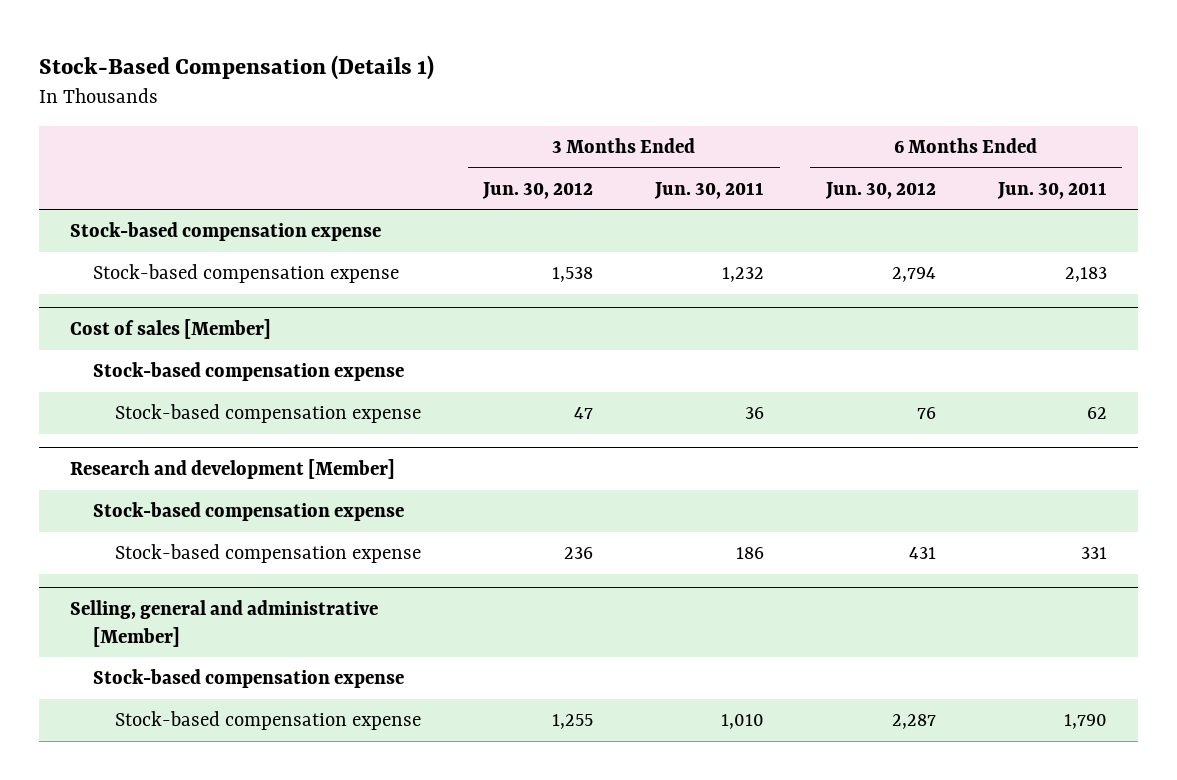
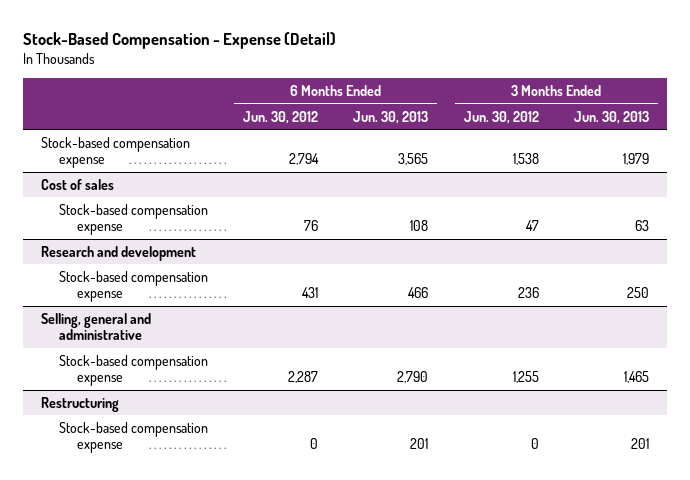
[39,54,435,80] Stock-Based Compensation (Details 1) -> [22,32,336,50] Stock-Based Compensation - Expense (Detail)
[654,181,765,199] Jun. 30, 2011 -> none
[996,181,1107,199] Jun. 30, 2011 -> none
none -> [353,110,429,124] Jun. 30, 2013
none -> [574,110,650,124] Jun. 30, 2013
[70,222,382,242] Stock-based compensation expense -> none
[92,362,404,382] Stock-based compensation expense -> none
[70,319,272,340] Cost of sales [Member] -> [40,178,114,190] Cost of sales
[92,502,404,522] Stock-based compensation expense -> none
[70,459,396,480] Research and development [Member] -> [40,245,196,261] Research and development
[92,669,404,689] Stock-based compensation expense -> none
[70,600,379,647] Selling, general and administrative [Member] -> [40,312,151,341] Selling, general and administrative
none -> [40,396,119,412] Restructuring
none -> [58,421,208,454] Stock-based compensation expense

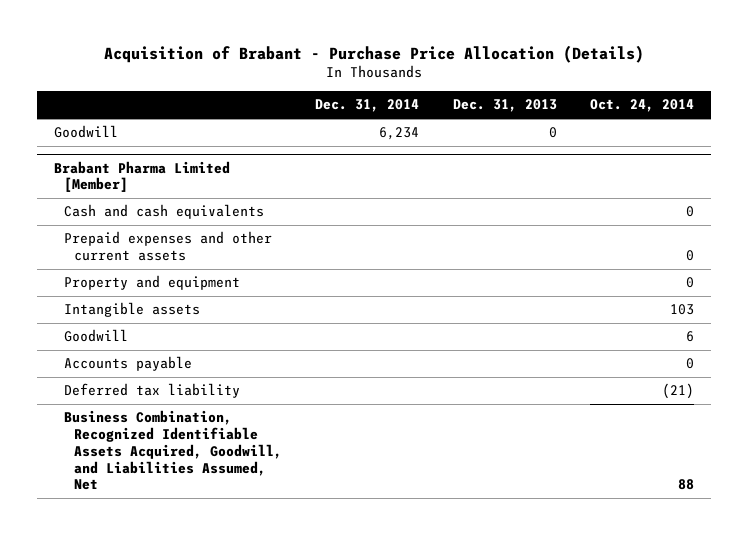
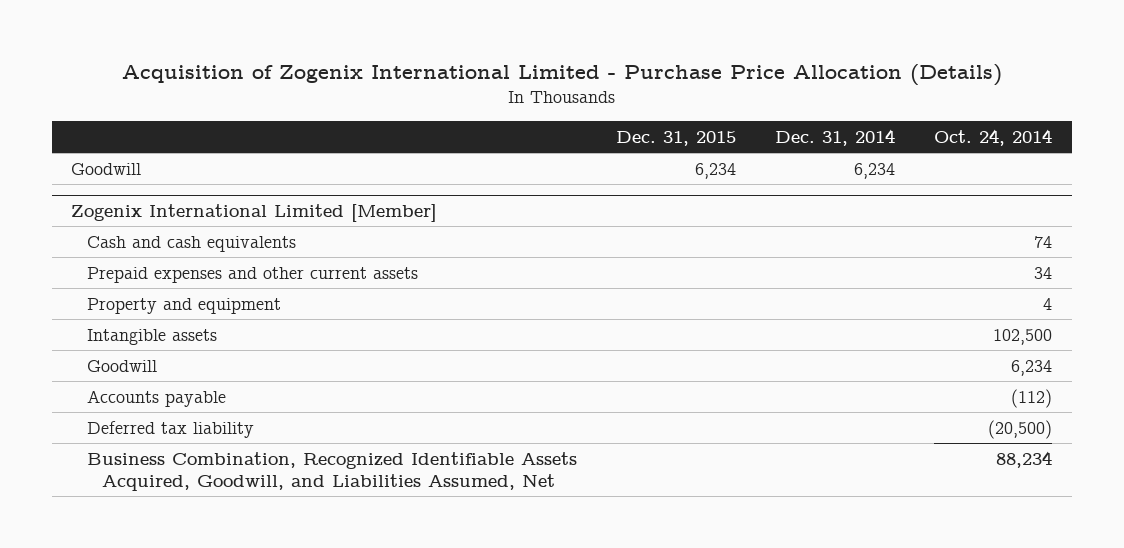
[104,44,645,63] Acquisition of Brabant - Purchase Price Allocation (Details) -> [121,64,1002,87] Acquisition of Zogenix International Limited - Purchase Price Allocation (Details)
[452,99,557,113] Dec. 31, 2013 -> none
none -> [615,130,736,146] Dec. 31, 2015
[53,160,230,193] Brabant Pharma Limited [Member] -> none
none -> [71,203,438,222] Zogenix International Limited [Member]
[686,206,695,218] 0 -> [1034,235,1053,248] 74
[686,250,695,262] 0 -> [1034,266,1053,279] 34
[686,277,695,289] 0 -> [1043,297,1053,310] 4
[670,304,695,316] 103 -> [993,328,1053,345] 102,500
[686,331,695,343] 6 -> [1011,359,1053,376] 6,234
[686,358,695,370] 0 -> [1011,388,1053,408] (112)
[662,383,695,400] (21) -> [988,419,1053,439] (20,500)
[678,479,695,491] 88 -> [996,450,1053,468] 88,234

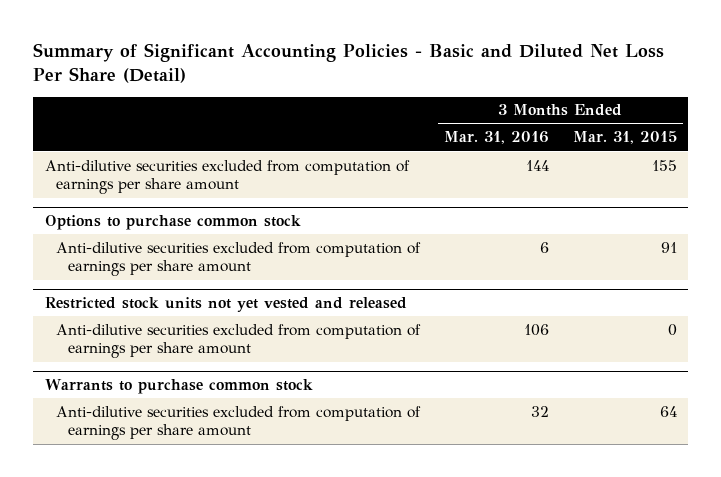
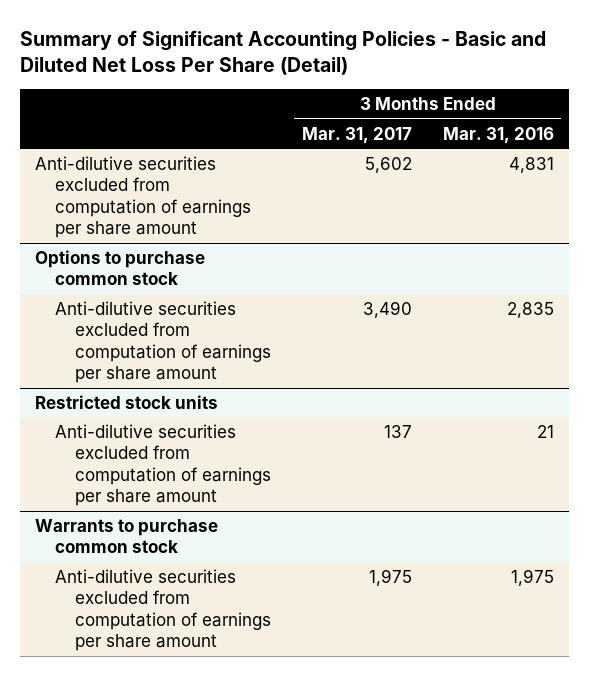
[572,131,677,145] Mar. 31, 2015 -> none
none -> [302,126,413,144] Mar. 31, 2017
[525,159,549,171] 144 -> [508,156,554,173] 4,831
[539,241,549,253] 6 -> [506,301,554,318] 2,835
[44,297,407,313] Restricted stock units not yet vested and released -> [35,394,219,409] Restricted stock units
[523,323,549,336] 106 -> [536,424,554,438] 21
[530,405,549,417] 32 -> [510,568,554,586] 1,975

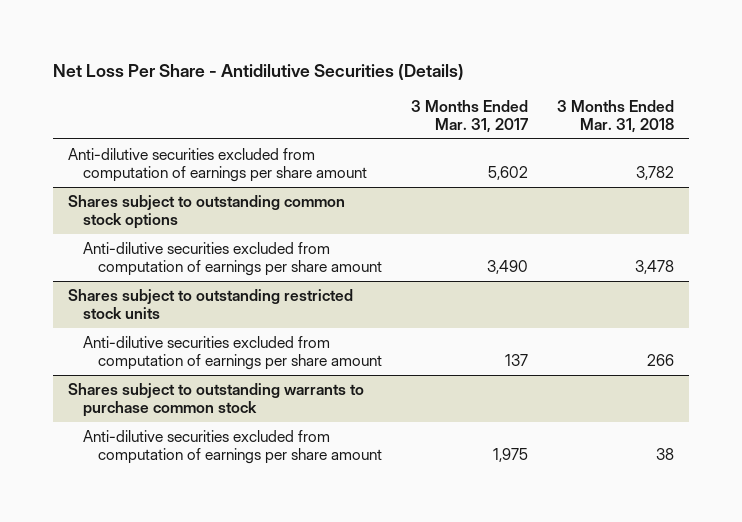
[19,30,546,76] Summary of Significant Accounting Policies - Basic and Diluted Net Loss Per Share (Detail) -> [53,63,465,80] Net Loss Per Share - Antidilutive Securities (Details)
[442,126,554,144] Mar. 31, 2016 -> none
none -> [557,100,675,134] 3 Months Ended Mar. 31, 2018
[35,249,206,286] Options to purchase common stock -> [67,195,345,229] Shares subject to outstanding common stock options
[35,394,219,409] Restricted stock units -> [67,289,353,319] Shares subject to outstanding restricted stock units
[35,518,219,554] Warrants to purchase common stock -> [67,383,364,417] Shares subject to outstanding warrants to purchase common stock

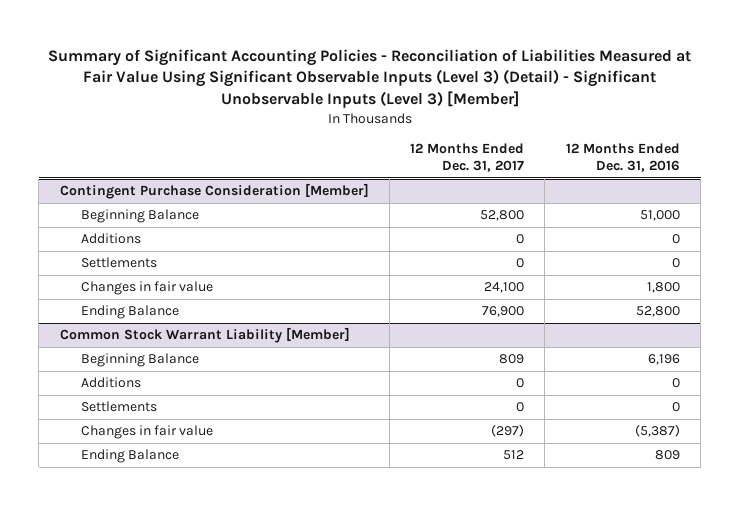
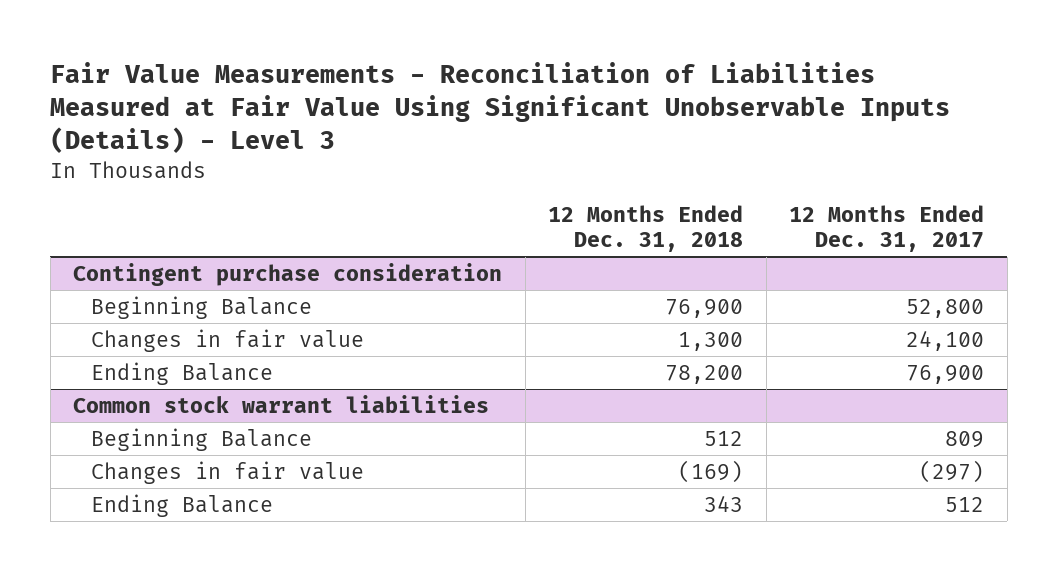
[47,48,691,108] Summary of Significant Accounting Policies - Reconciliation of Liabilities Measured at Fair Value Using Significant Observable Inputs (Level 3) (Detail) - Significant Unobservable Inputs (Level 3) [Member] -> [50,61,951,153] Fair Value Measurements - Reconciliation of Liabilities Measured at Fair Value Using Significant Unobservable Inputs (Details) - Level 3
[565,142,680,173] 12 Months Ended Dec. 31, 2016 -> none
none -> [548,205,744,253] 12 Months Ended Dec. 31, 2018
[59,183,369,200] Contingent Purchase Consideration [Member] -> [73,262,503,286] Contingent purchase consideration
[80,233,141,245] Additions -> none
[80,257,157,269] Settlements -> none
[59,327,350,344] Common Stock Warrant Liability [Member] -> [73,394,490,413] Common stock warrant liabilities
[80,377,141,389] Additions -> none
[80,401,157,413] Settlements -> none

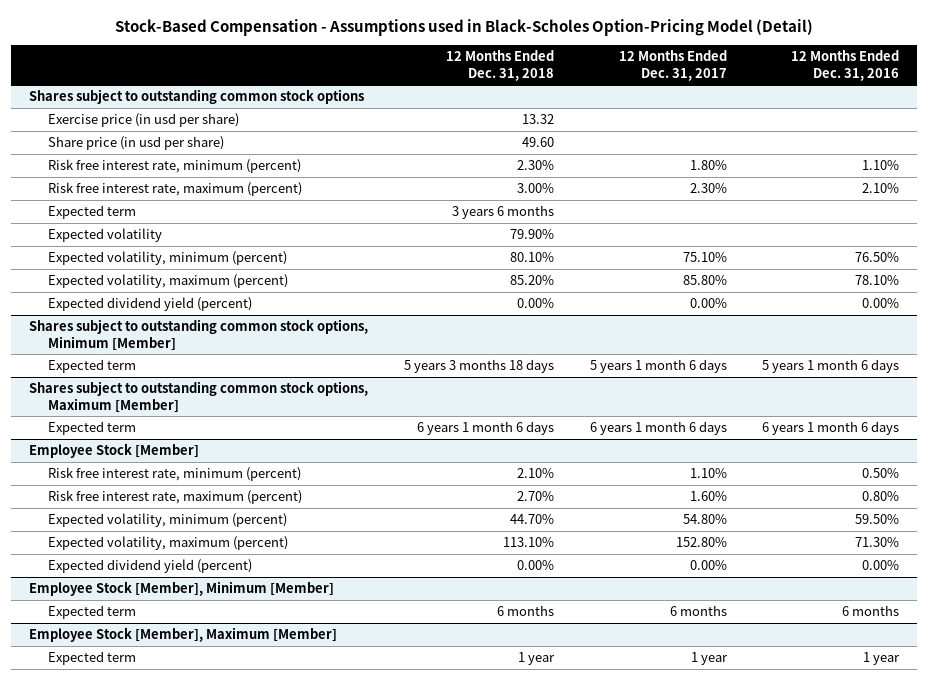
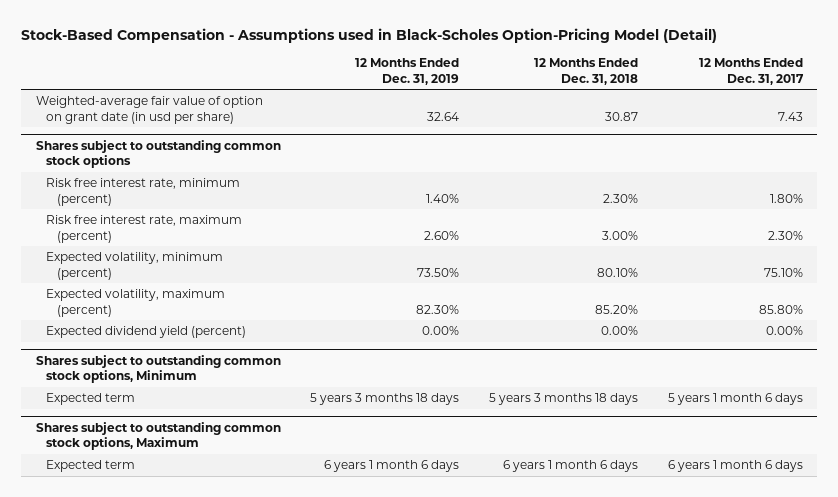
[791,49,900,81] 12 Months Ended Dec. 31, 2016 -> none
none -> [355,58,460,85] 12 Months Ended Dec. 31, 2019
none -> [35,96,263,124] Weighted-average fair value of option on grant date (in usd per share)
[47,113,239,128] Exercise price (in usd per share) -> none
[47,136,224,151] Share price (in usd per share) -> none
[47,205,136,220] Expected term -> none
[47,228,162,243] Expected volatility -> none
[29,319,369,351] Shares subject to outstanding common stock options, Minimum [Member] -> [35,354,281,384] Shares subject to outstanding common stock options, Minimum
[29,381,369,413] Shares subject to outstanding common stock options, Maximum [Member] -> [35,421,281,451] Shares subject to outstanding common stock options, Maximum
[29,443,200,459] Employee Stock [Member] -> none
[47,467,301,482] Risk free interest rate, minimum (percent) -> none
[47,490,302,505] Risk free interest rate, maximum (percent) -> none
[47,513,287,528] Expected volatility, minimum (percent) -> none
[47,536,288,551] Expected volatility, maximum (percent) -> none
[47,559,252,574] Expected dividend yield (percent) -> none
[29,581,335,597] Employee Stock [Member], Minimum [Member] -> none
[47,605,136,620] Expected term -> none
[29,627,338,643] Employee Stock [Member], Maximum [Member] -> none
[47,651,136,666] Expected term -> none

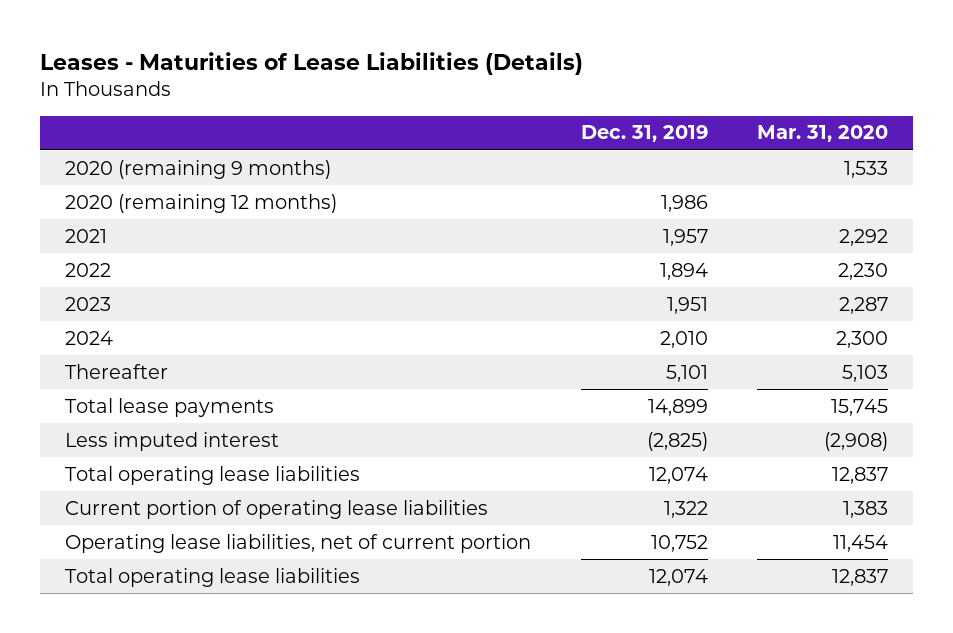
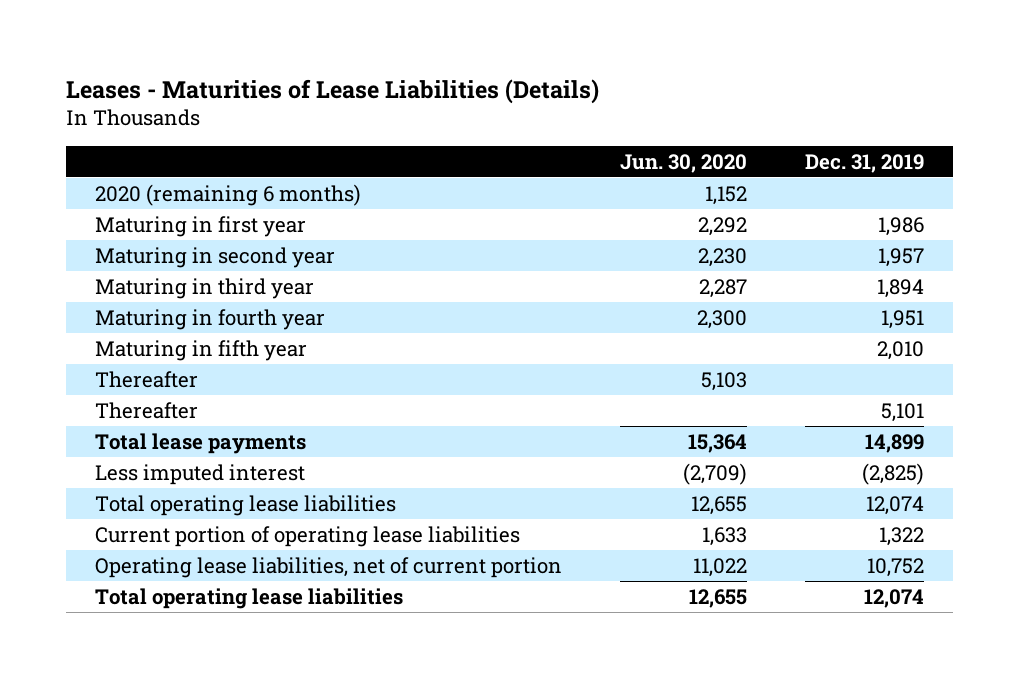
[757,125,889,143] Mar. 31, 2020 -> none
none -> [620,153,748,173] Jun. 30, 2020
[64,159,331,179] 2020 (remaining 9 months) -> [95,183,362,206] 2020 (remaining 6 months)
[64,193,337,213] 2020 (remaining 12 months) -> [95,215,307,237] Maturing in first year
[64,228,107,243] 2021 -> [95,246,336,268] Maturing in second year
[64,262,111,277] 2022 -> [95,277,315,299] Maturing in third year
[64,296,111,311] 2023 -> [95,308,326,330] Maturing in fourth year
[64,330,113,345] 2024 -> [95,339,308,361] Maturing in fifth year
none -> [95,370,199,388] Thereafter

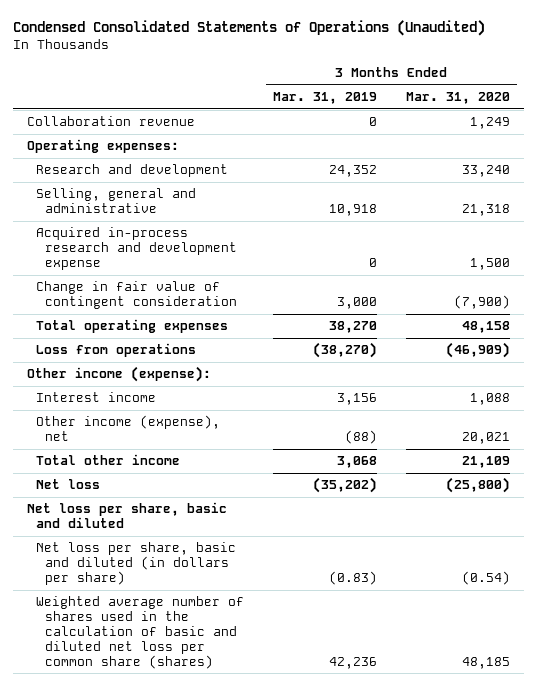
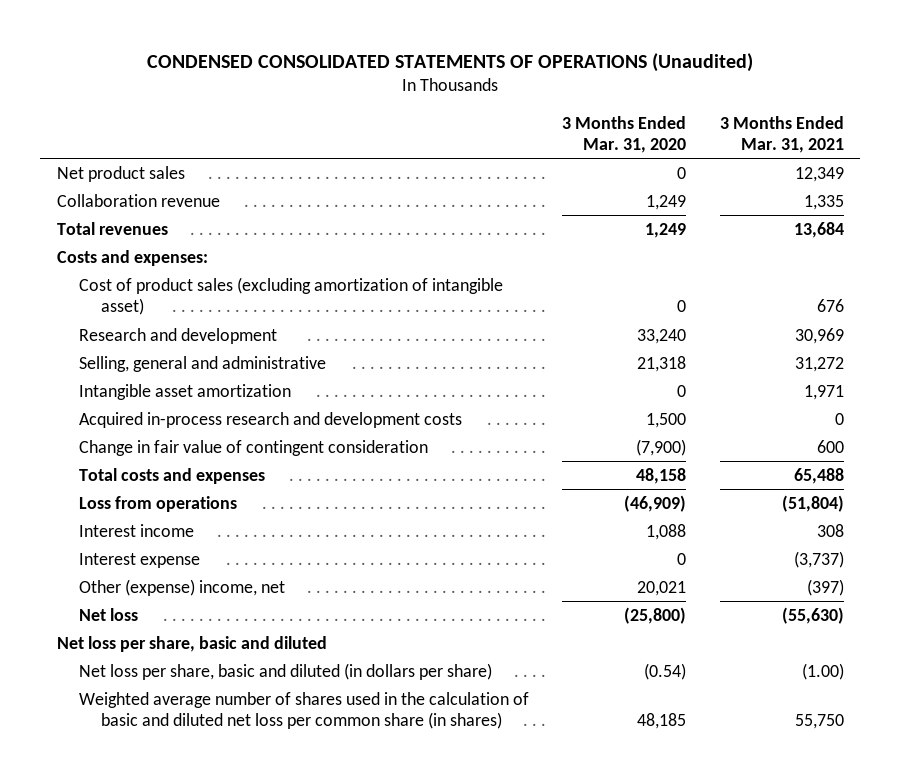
[12,19,485,36] Condensed Consolidated Statements of Operations (Unaudited) -> [147,52,754,72] CONDENSED CONSOLIDATED STATEMENTS OF OPERATIONS (Unaudited)
[272,92,377,105] Mar. 31, 2019 -> none
none -> [719,115,844,153] 3 Months Ended Mar. 31, 2021
none -> [57,165,186,182] Net product sales
none -> [57,221,169,235] Total revenues
[26,139,179,154] Operating expenses: -> [57,249,209,266] Costs and expenses:
none -> [78,276,503,316] Cost of product sales (excluding amortization of intangible asset)
none -> [78,383,291,400] Intangible asset amortization
[36,227,238,271] Acquired in-process research and development expense -> [78,411,462,428] Acquired in-process research and development costs
[36,319,229,334] Total operating expenses -> [78,467,265,484] Total costs and expenses
[26,366,211,383] Other income (expense): -> none
[36,454,181,466] Total other income -> none
none -> [78,552,200,568] Interest expense
[36,415,221,442] Other income (expense), net -> [78,578,285,596] Other (expense) income, net
[36,596,245,669] Weighted average number of shares used in the calculation of basic and diluted net loss per common share (shares) -> [78,691,529,730] Weighted average number of shares used in the calculation of basic and diluted net loss per common share (in shares)

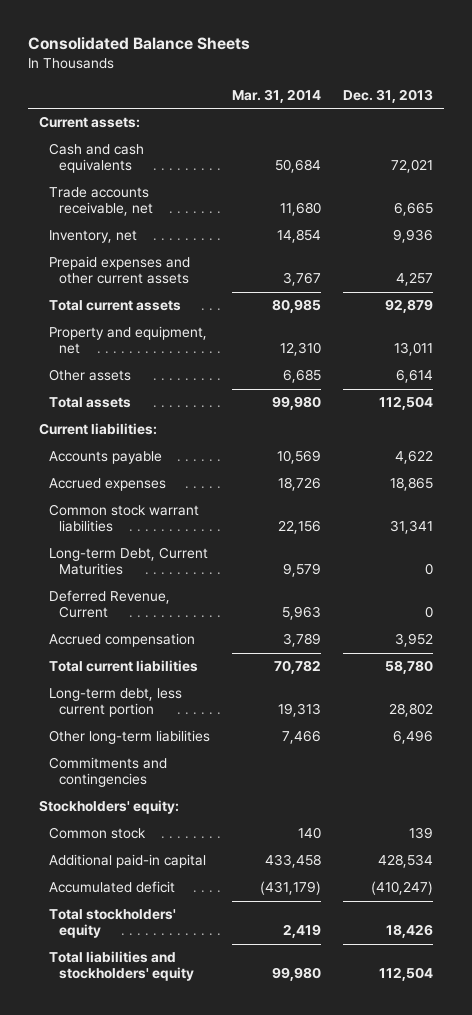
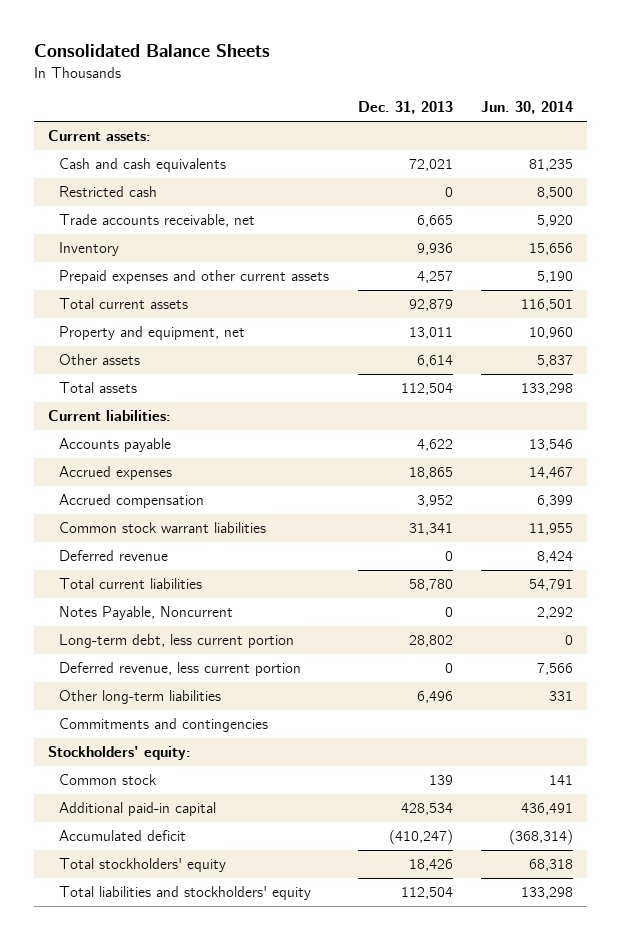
[232,89,322,104] Mar. 31, 2014 -> none
none -> [481,101,574,115] Jun. 30, 2014
none -> [59,186,158,198] Restricted cash
[49,230,138,244] Inventory, net -> [59,242,120,257] Inventory
[49,547,209,576] Long-term Debt, Current Maturities -> none
[49,590,171,619] Deferred Revenue, Current -> none
[49,504,200,533] Common stock warrant liabilities -> [59,522,267,534] Common stock warrant liabilities
none -> [59,550,169,562] Deferred revenue
none -> [59,606,234,621] Notes Payable, Noncurrent
none -> [59,662,302,677] Deferred revenue, less current portion

